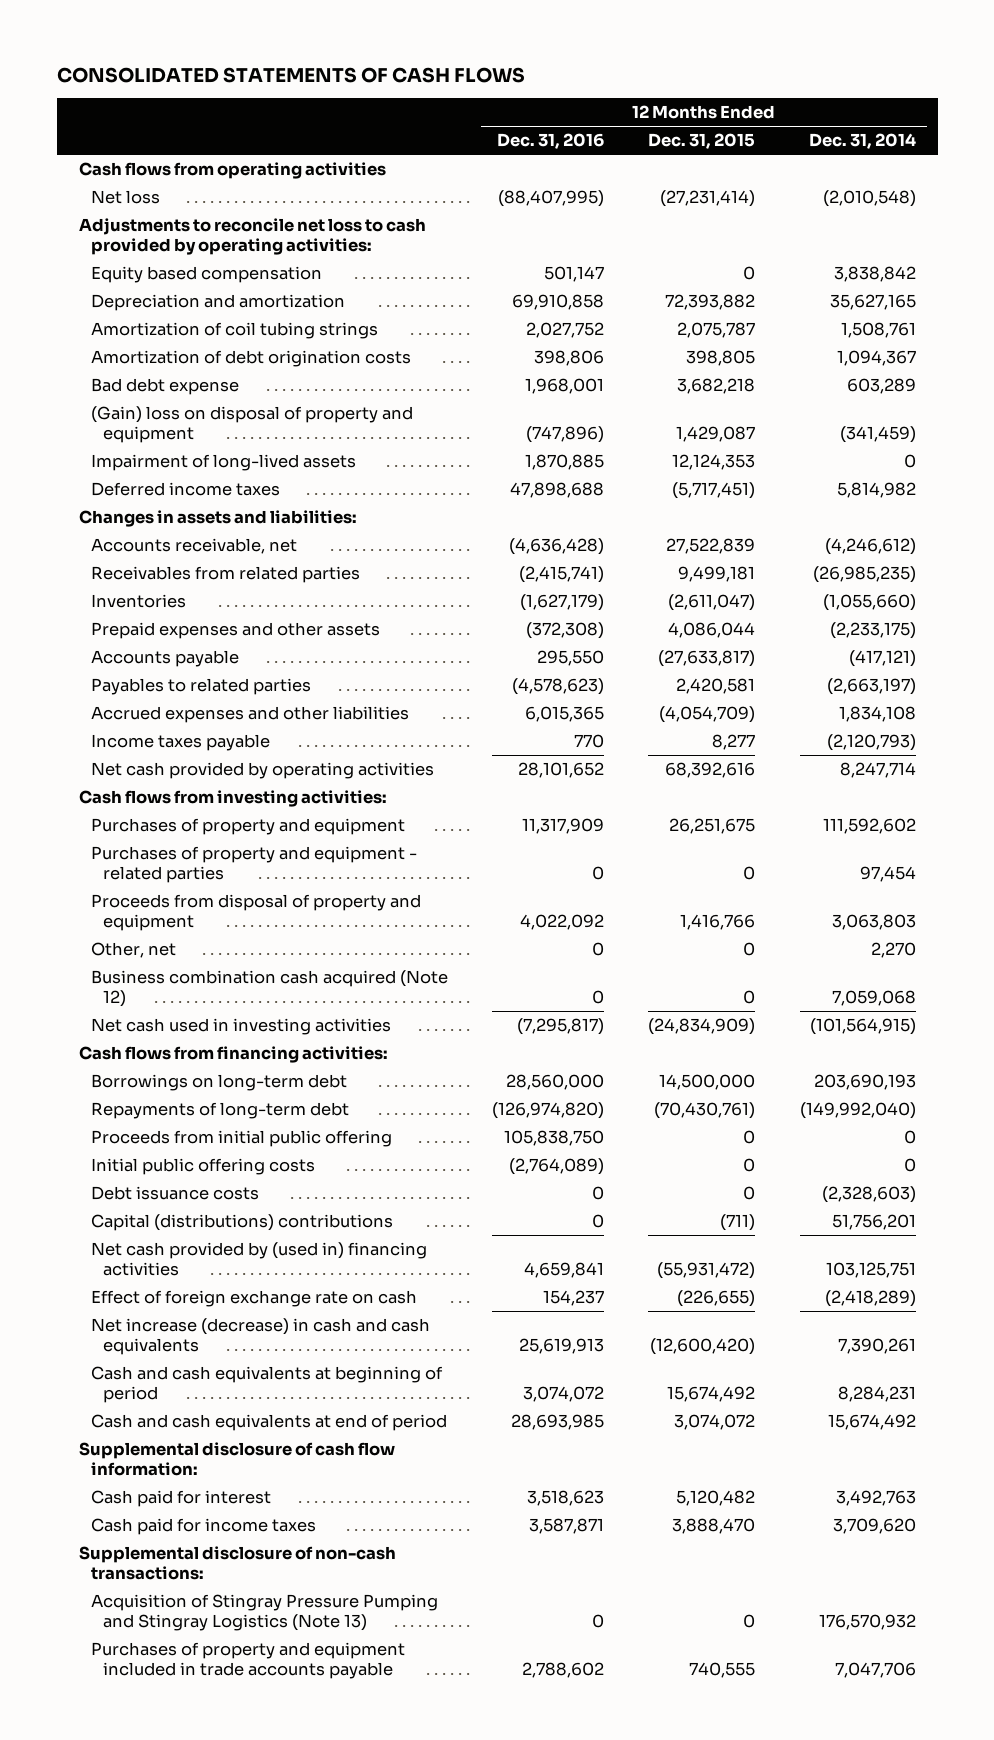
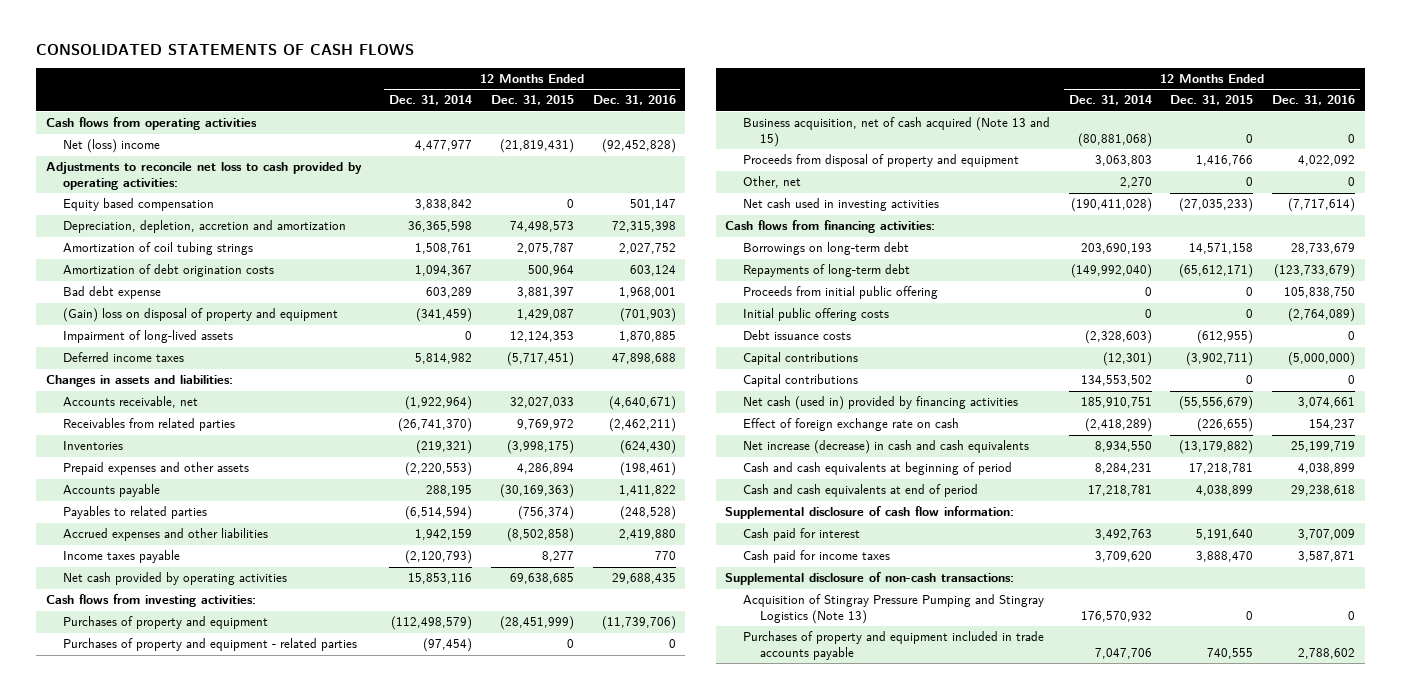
[91,189,161,204] Net loss -> [63,139,161,154] Net (loss) income
[498,189,605,207] (88,407,995) -> [601,139,676,154] (92,452,828)
[660,189,756,207] (27,231,414) -> [499,139,574,154] (21,819,431)
[822,189,916,207] (2,010,548) -> [414,140,472,152] 4,477,977
[91,293,346,311] Depreciation and amortization -> [63,220,347,234] Depreciation, depletion, accretion and amortization
[512,293,605,310] 69,910,858 -> [611,221,676,233] 72,315,398
[665,293,756,310] 72,393,882 -> [509,221,574,233] 74,498,573
[829,293,916,310] 35,627,165 -> [407,221,472,233] 36,365,598
[534,349,605,366] 398,806 -> [629,265,676,277] 603,124
[686,349,756,366] 398,805 -> [527,265,574,277] 500,964
[677,377,756,394] 3,682,218 -> [516,287,574,299] 3,881,397
[526,426,605,444] (747,896) -> [619,308,676,323] (701,903)
[509,537,605,555] (4,636,428) -> [608,396,676,411] (4,640,671)
[666,537,756,554] 27,522,839 -> [509,397,574,409] 32,027,033
[824,537,916,555] (4,246,612) -> [404,396,472,411] (1,922,964)
[519,565,605,583] (2,415,741) -> [608,418,676,433] (2,462,211)
[678,565,756,582] 9,499,181 -> [516,419,574,431] 9,769,972
[812,565,916,583] (26,985,235) -> [397,418,472,433] (26,741,370)
[520,593,605,611] (1,627,179) -> [619,440,676,455] (624,430)
[668,593,756,611] (2,611,047) -> [506,440,574,455] (3,998,175)
[822,593,916,611] (1,055,660) -> [415,440,472,455] (219,321)
[526,621,605,639] (372,308) -> [619,462,676,477] (198,461)
[668,621,756,638] 4,086,044 -> [516,463,574,475] 4,286,894
[829,621,916,639] (2,233,175) -> [404,462,472,477] (2,220,553)
[537,649,605,666] 295,550 -> [618,485,676,497] 1,411,822
[658,649,756,667] (27,633,817) -> [499,484,574,499] (30,169,363)
[848,649,916,667] (417,121) -> [425,485,472,497] 288,195
[512,677,605,695] (4,578,623) -> [619,506,676,521] (248,528)
[676,677,756,694] 2,420,581 -> [517,506,574,521] (756,374)
[826,677,916,695] (2,663,197) -> [404,506,472,521] (6,514,594)
[525,705,605,722] 6,015,365 -> [618,529,676,541] 2,419,880
[659,705,756,723] (4,054,709) -> [506,528,574,543] (8,502,858)
[838,705,916,722] 1,834,108 -> [414,529,472,541] 1,942,159
[518,761,605,778] 28,101,652 -> [611,573,676,585] 29,688,435
[665,761,756,778] 68,392,616 -> [509,573,574,585] 69,638,685
[839,761,916,778] 8,247,714 -> [407,573,472,585] 15,853,116
[522,817,605,834] 11,317,909 -> [601,616,676,631] (11,739,706)
[669,817,756,834] 26,251,675 -> [499,616,574,631] (28,451,999)
[822,817,916,834] 111,592,602 -> [390,616,472,631] (112,498,579)
[859,866,916,883] 97,454 -> [422,638,472,653] (97,454)
none -> [742,117,1050,147] Business acquisition, net of cash acquired (Note 13 and 15)
[91,969,449,1008] Business combination cash acquired (Note 12) -> none
[517,1017,605,1035] (7,295,817) -> [1288,198,1356,213] (7,717,614)
[648,1017,756,1035] (24,834,909) -> [1179,198,1254,213] (27,035,233)
[809,1017,916,1035] (101,564,915) -> [1070,198,1152,213] (190,411,028)
[506,1073,605,1090] 28,560,000 -> [1291,243,1356,255] 28,733,679
[659,1073,756,1090] 14,500,000 -> [1189,243,1254,255] 14,571,158
[492,1101,605,1119] (126,974,820) -> [1274,264,1356,279] (123,733,679)
[654,1101,756,1119] (70,430,761) -> [1179,264,1254,279] (65,612,171)
[743,1185,756,1200] 0 -> [1197,330,1254,345] (612,955)
[91,1213,394,1231] Capital (distributions) contributions -> [742,352,858,366] Capital contributions
[592,1213,605,1228] 0 -> [1288,352,1356,367] (5,000,000)
[720,1213,756,1231] (711) -> [1186,352,1254,367] (3,902,711)
[831,1213,916,1230] 51,756,201 -> [1102,352,1152,367] (12,301)
none -> [742,374,858,388] Capital contributions
[91,1241,428,1277] Net cash provided by (used in) financing activities -> [742,396,1018,411] Net cash (used in) provided by financing activities
[524,1262,605,1279] 4,659,841 -> [1298,397,1356,409] 3,074,661
[657,1262,756,1280] (55,931,472) -> [1179,396,1254,411] (55,556,679)
[825,1262,916,1279] 103,125,751 -> [1080,397,1152,409] 185,910,751
[519,1338,605,1355] 25,619,913 -> [1291,441,1356,453] 25,199,719
[650,1338,756,1356] (12,600,420) -> [1179,440,1254,455] (13,179,882)
[837,1338,916,1355] 7,390,261 -> [1094,441,1152,453] 8,934,550
[523,1386,605,1403] 3,074,072 -> [1298,463,1356,475] 4,038,899
[667,1386,756,1403] 15,674,492 -> [1189,463,1254,475] 17,218,781
[511,1413,605,1430] 28,693,985 -> [1291,485,1356,497] 29,238,618
[674,1413,756,1430] 3,074,072 -> [1196,485,1254,497] 4,038,899
[827,1413,916,1430] 15,674,492 -> [1087,485,1152,497] 17,218,781
[527,1489,605,1506] 3,518,623 -> [1298,529,1356,541] 3,707,009
[676,1489,756,1506] 5,120,482 -> [1196,529,1254,541] 5,191,640

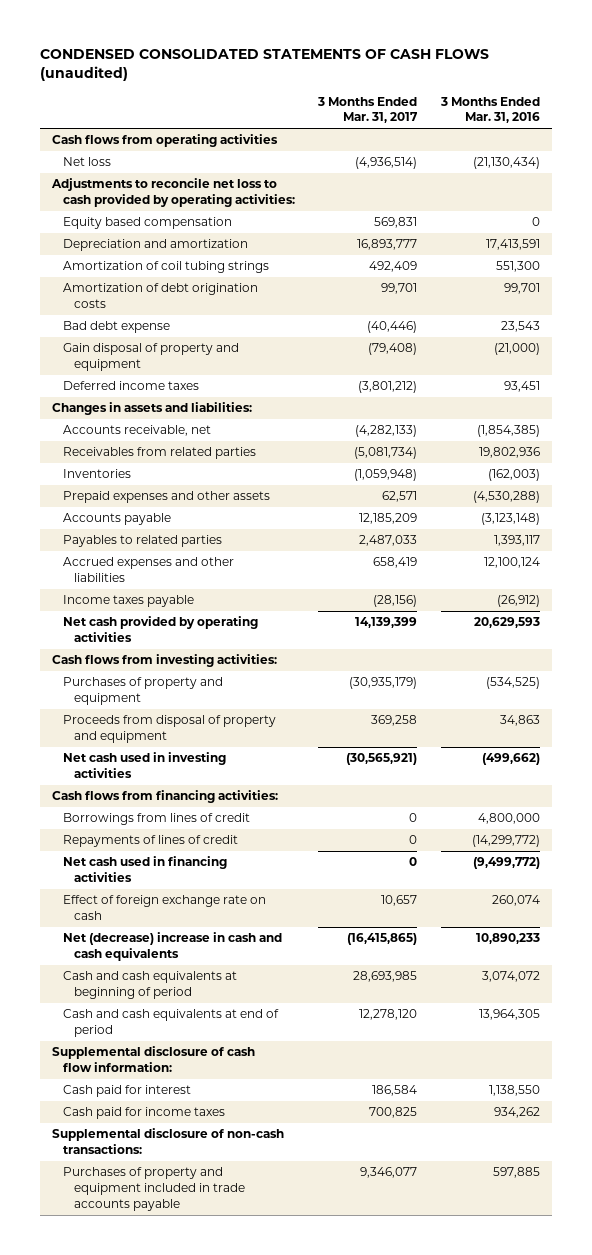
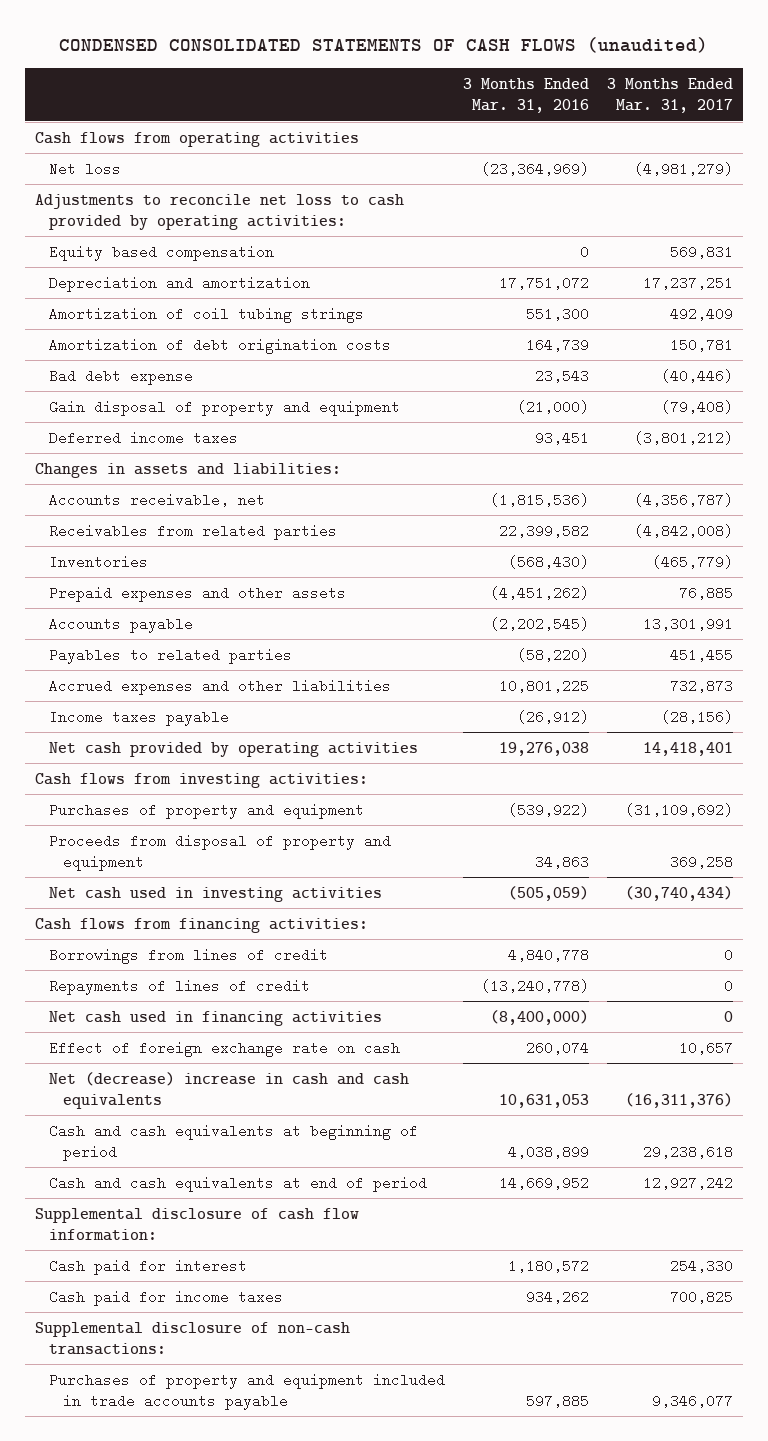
[355,157,418,170] (4,936,514) -> [634,161,734,176] (4,981,279)
[473,157,541,170] (21,130,434) -> [480,161,589,176] (23,364,969)
[357,239,418,251] 16,893,777 -> [643,275,734,290] 17,237,251
[486,239,541,251] 17,413,591 -> [498,275,589,290] 17,751,072
[381,283,418,295] 99,701 -> [670,337,734,352] 150,781
[504,283,541,295] 99,701 -> [525,337,589,352] 164,739
[355,425,418,438] (4,282,133) -> [634,492,734,507] (4,356,787)
[477,425,541,438] (1,854,385) -> [489,492,589,507] (1,815,536)
[354,447,418,460] (5,081,734) -> [634,523,734,538] (4,842,008)
[479,447,541,459] 19,802,936 -> [498,523,589,538] 22,399,582
[354,469,418,482] (1,059,948) -> [652,554,734,569] (465,779)
[488,469,541,482] (162,003) -> [507,554,589,569] (568,430)
[382,491,418,503] 62,571 -> [679,585,734,600] 76,885
[473,491,541,504] (4,530,288) -> [489,585,589,600] (4,451,262)
[359,513,418,525] 12,185,209 -> [643,616,734,631] 13,301,991
[481,513,541,526] (3,123,148) -> [489,616,589,631] (2,202,545)
[359,535,418,547] 2,487,033 -> [670,647,734,662] 451,455
[494,535,541,547] 1,393,117 -> [516,647,589,662] (58,220)
[373,557,418,569] 658,419 -> [670,678,734,693] 732,873
[484,557,541,569] 12,100,124 -> [498,678,589,693] 10,801,225
[355,617,418,629] 14,139,399 -> [643,741,734,756] 14,418,401
[474,617,541,629] 20,629,593 -> [498,741,589,756] 19,276,038
[349,677,418,690] (30,935,179) -> [625,802,734,817] (31,109,692)
[486,677,541,690] (534,525) -> [507,802,589,817] (539,922)
[346,753,418,766] (30,565,921) -> [625,885,734,901] (30,740,434)
[482,753,541,766] (499,662) -> [507,885,589,901] (505,059)
[478,813,541,825] 4,800,000 -> [507,947,589,962] 4,840,778
[472,835,541,848] (14,299,772) -> [480,978,589,993] (13,240,778)
[473,857,541,870] (9,499,772) -> [489,1009,589,1025] (8,400,000)
[347,933,418,946] (16,415,865) -> [625,1093,734,1109] (16,311,376)
[476,933,541,945] 10,890,233 -> [498,1094,589,1109] 10,631,053
[353,971,418,983] 28,693,985 -> [643,1145,734,1160] 29,238,618
[482,971,541,983] 3,074,072 -> [507,1145,589,1160] 4,038,899
[359,1009,418,1021] 12,278,120 -> [643,1175,734,1190] 12,927,242
[479,1009,541,1021] 13,964,305 -> [498,1175,589,1190] 14,669,952
[372,1085,418,1097] 186,584 -> [670,1258,734,1273] 254,330
[489,1085,541,1097] 1,138,550 -> [507,1258,589,1273] 1,180,572

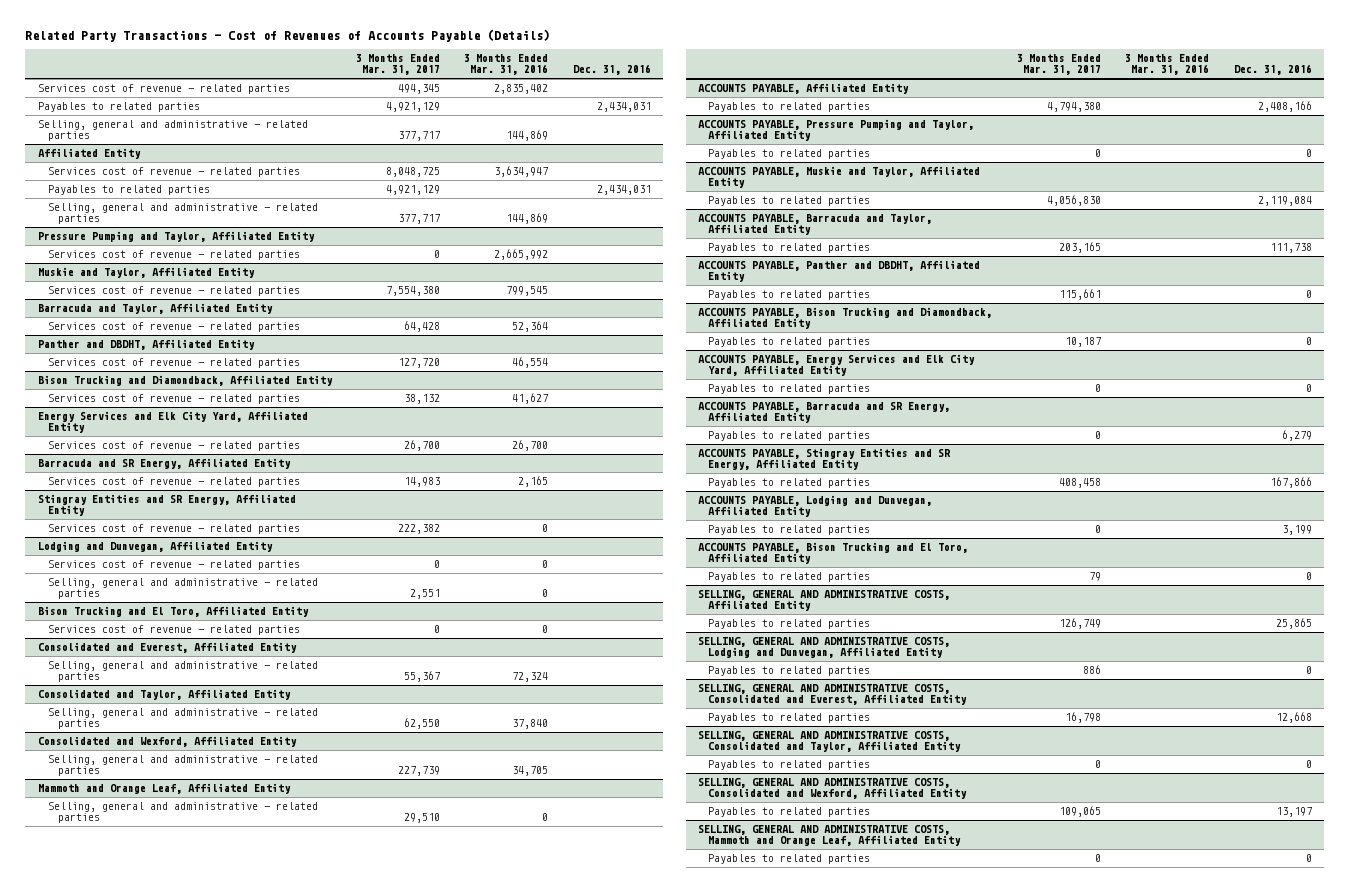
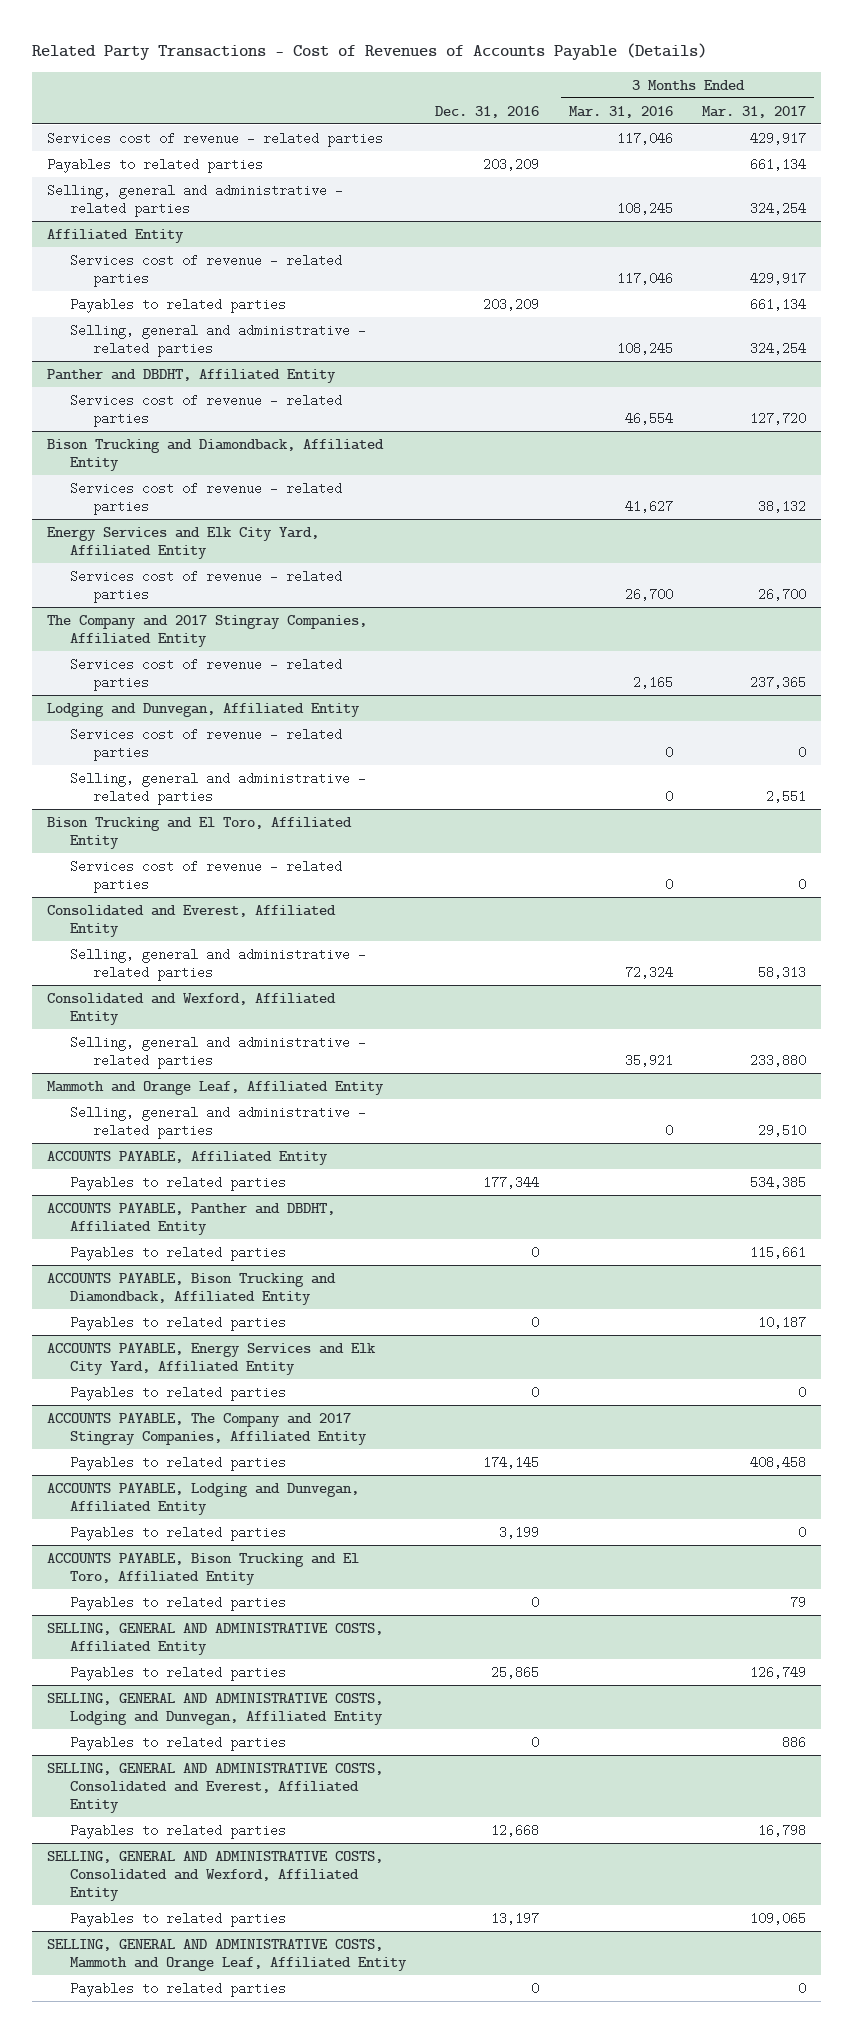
[398,84,441,95] 494,345 -> [750,131,807,145] 429,917
[494,84,549,95] 2,835,402 -> [616,131,673,145] 117,046
[386,102,441,113] 4,921,129 -> [750,157,807,171] 661,134
[596,102,651,113] 2,434,031 -> [483,157,540,171] 203,209
[398,131,441,142] 377,717 -> [750,201,807,215] 324,254
[506,130,549,142] 144,869 -> [616,201,673,215] 108,245
[37,231,315,243] Pressure Pumping and Taylor, Affiliated Entity -> none
[47,250,300,261] Services cost of revenue - related parties -> none
[37,267,255,279] Muskie and Taylor, Affiliated Entity -> none
[47,286,300,297] Services cost of revenue - related parties -> none
[37,303,273,315] Barracuda and Taylor, Affiliated Entity -> none
[47,322,300,333] Services cost of revenue - related parties -> none
[386,167,441,178] 8,048,725 -> [750,271,807,285] 429,917
[494,166,549,178] 3,634,947 -> [616,271,673,285] 117,046
[386,185,441,196] 4,921,129 -> [750,297,807,311] 661,134
[596,185,651,196] 2,434,031 -> [483,297,540,311] 203,209
[398,214,441,225] 377,717 -> [750,341,807,355] 324,254
[506,213,549,225] 144,869 -> [616,341,673,355] 108,245
[37,458,291,470] Barracuda and SR Energy, Affiliated Entity -> none
[37,494,296,517] Stingray Entities and SR Energy, Affiliated Entity -> none
[47,524,300,535] Services cost of revenue - related parties -> none
none -> [46,614,367,647] The Company and 2017 Stingray Companies, Affiliated Entity
[404,477,441,488] 14,983 -> [750,675,807,689] 237,365
[37,689,291,701] Consolidated and Taylor, Affiliated Entity -> none
[47,708,318,730] Selling, general and administrative - related parties -> none
[404,671,441,683] 55,367 -> [758,965,807,979] 58,313
[398,766,441,777] 227,739 -> [750,1053,807,1067] 233,880
[512,766,549,777] 34,705 -> [624,1053,673,1067] 35,921
[698,119,975,142] ACCOUNTS PAYABLE, Pressure Pumping and Taylor, Affiliated Entity -> none
[708,149,871,160] Payables to related parties -> none
[698,166,981,189] ACCOUNTS PAYABLE, Muskie and Taylor, Affiliated Entity -> none
[708,196,871,207] Payables to related parties -> none
[698,214,933,236] ACCOUNTS PAYABLE, Barracuda and Taylor, Affiliated Entity -> none
[708,243,871,254] Payables to related parties -> none
[1046,102,1101,113] 4,794,380 -> [750,1175,807,1189] 534,385
[1257,101,1312,113] 2,408,166 -> [483,1175,540,1189] 177,344
[698,402,951,424] ACCOUNTS PAYABLE, Barracuda and SR Energy, Affiliated Entity -> none
[698,448,952,471] ACCOUNTS PAYABLE, Stingray Entities and SR Energy, Affiliated Entity -> none
[708,478,871,489] Payables to related parties -> none
none -> [46,1412,367,1445] ACCOUNTS PAYABLE, The Company and 2017 Stingray Companies, Affiliated Entity
[1094,431,1101,440] 0 -> [750,1455,807,1469] 408,458
[1281,430,1312,442] 6,279 -> [483,1455,540,1469] 174,145
[698,731,962,753] SELLING, GENERAL AND ADMINISTRATIVE COSTS, Consolidated and Taylor, Affiliated Entity -> none
[708,760,871,771] Payables to related parties -> none

